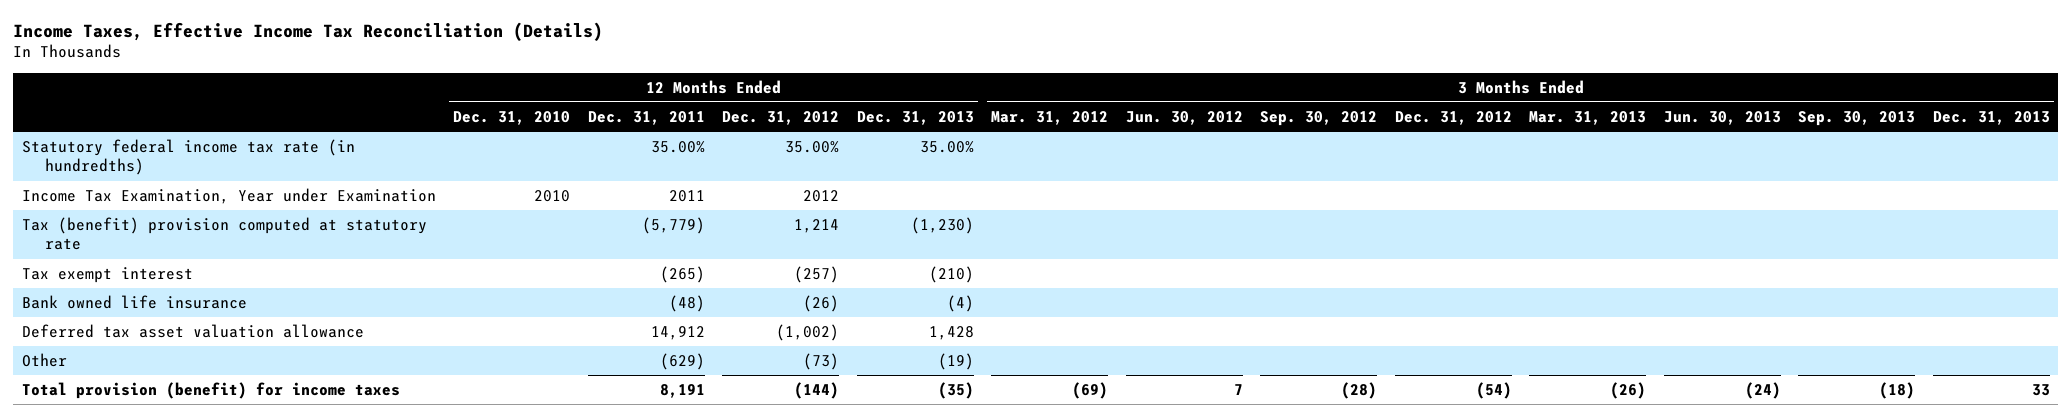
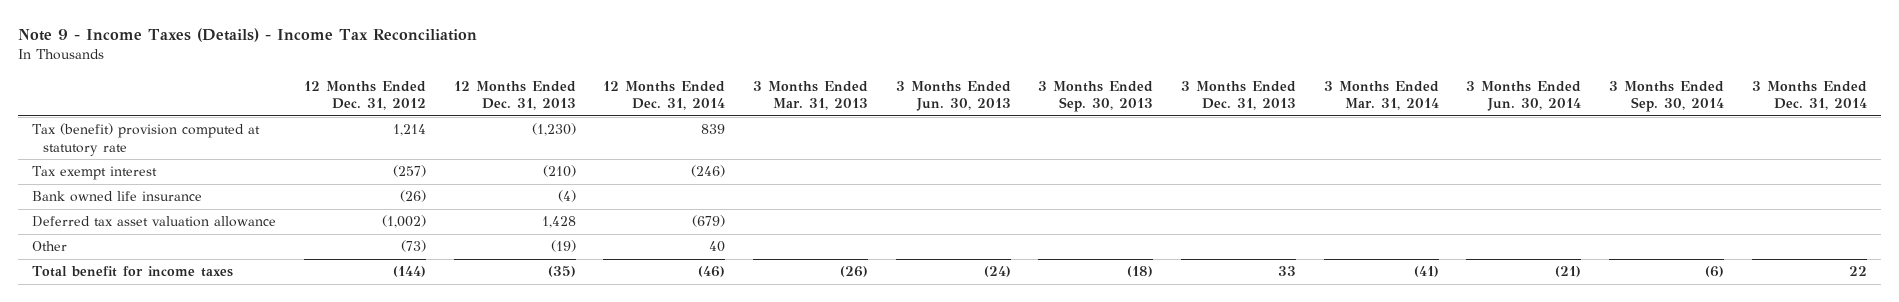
[13,21,604,41] Income Taxes, Effective Income Tax Reconciliation (Details) -> [18,28,478,43] Note 9 - Income Taxes (Details) - Income Tax Reconciliation
[453,110,571,125] Dec. 31, 2010 -> none
[587,110,705,125] Dec. 31, 2011 -> none
[991,110,1109,125] Mar. 31, 2012 -> none
[1125,110,1243,125] Jun. 30, 2012 -> none
[1260,110,1378,126] Sep. 30, 2012 -> none
[1394,110,1512,125] Dec. 31, 2012 -> none
none -> [603,80,726,111] 12 Months Ended Dec. 31, 2014
none -> [1323,80,1439,111] 3 Months Ended Mar. 31, 2014
none -> [1466,80,1582,112] 3 Months Ended Jun. 30, 2014
none -> [1609,80,1725,113] 3 Months Ended Sep. 30, 2014
none -> [1751,80,1867,111] 3 Months Ended Dec. 31, 2014
[21,138,355,176] Statutory federal income tax rate (in hundredths) -> none
[21,187,436,204] Income Tax Examination, Year under Examination -> none
[21,381,400,399] Total provision (benefit) for income taxes -> [32,266,234,278] Total benefit for income taxes

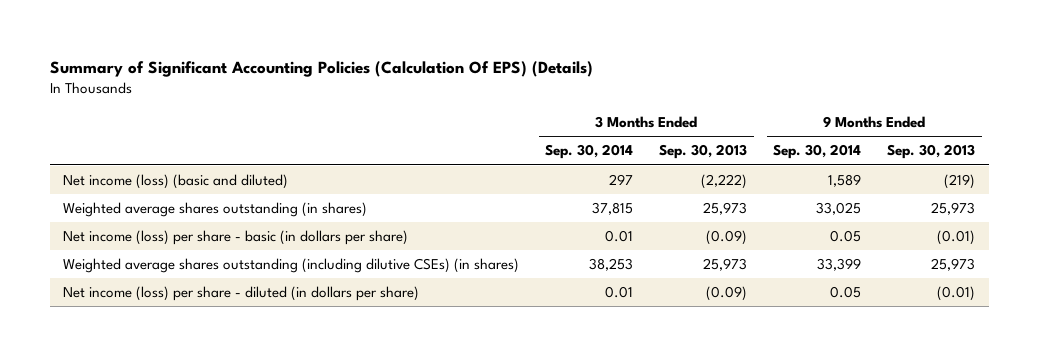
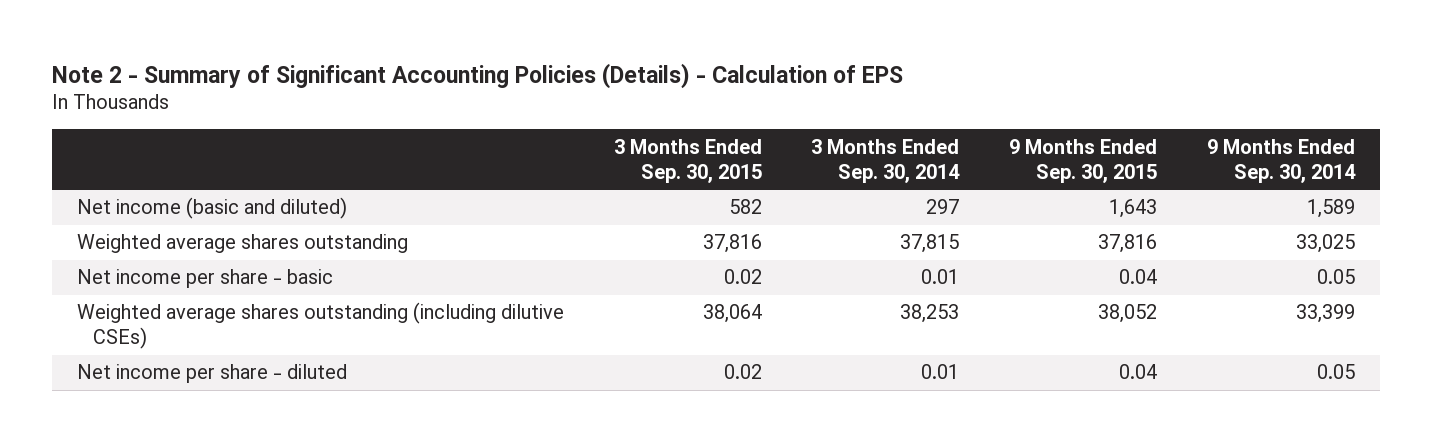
[49,61,593,78] Summary of Significant Accounting Policies (Calculation Of EPS) (Details) -> [51,62,903,89] Note 2 - Summary of Significant Accounting Policies (Details) - Calculation of EPS
[659,144,748,160] Sep. 30, 2013 -> none
[887,144,976,160] Sep. 30, 2013 -> none
none -> [613,138,762,183] 3 Months Ended Sep. 30, 2015
none -> [1009,138,1158,183] 9 Months Ended Sep. 30, 2015
[63,173,289,189] Net income (loss) (basic and diluted) -> [76,197,347,220] Net income (basic and diluted)
[63,201,368,217] Weighted average shares outstanding (in shares) -> [76,234,408,254] Weighted average shares outstanding
[63,229,409,245] Net income (loss) per share - basic (in dollars per share) -> [76,269,333,289] Net income per share - basic
[63,257,520,273] Weighted average shares outstanding (including dilutive CSEs) (in shares) -> [76,302,564,350] Weighted average shares outstanding (including dilutive CSEs)
[63,285,420,301] Net income (loss) per share - diluted (in dollars per share) -> [76,364,347,384] Net income per share - diluted

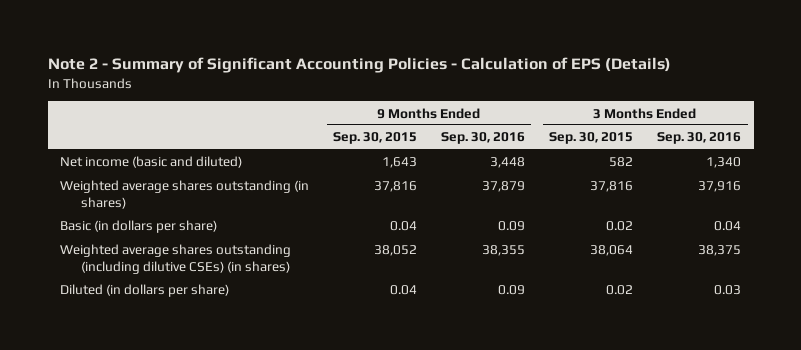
[51,62,903,89] Note 2 - Summary of Significant Accounting Policies (Details) - Calculation of EPS -> [47,56,671,73] Note 2 - Summary of Significant Accounting Policies - Calculation of EPS (Details)
[811,138,961,183] 3 Months Ended Sep. 30, 2014 -> none
[1206,138,1356,183] 9 Months Ended Sep. 30, 2014 -> none
none -> [441,132,526,145] Sep. 30, 2016
none -> [657,132,742,145] Sep. 30, 2016
[76,234,408,254] Weighted average shares outstanding -> [59,180,309,209] Weighted average shares outstanding (in shares)
[76,269,333,289] Net income per share - basic -> [59,220,217,234] Basic (in dollars per share)
[76,302,564,350] Weighted average shares outstanding (including dilutive CSEs) -> [59,244,291,274] Weighted average shares outstanding (including dilutive CSEs) (in shares)
[76,364,347,384] Net income per share - diluted -> [59,284,229,298] Diluted (in dollars per share)

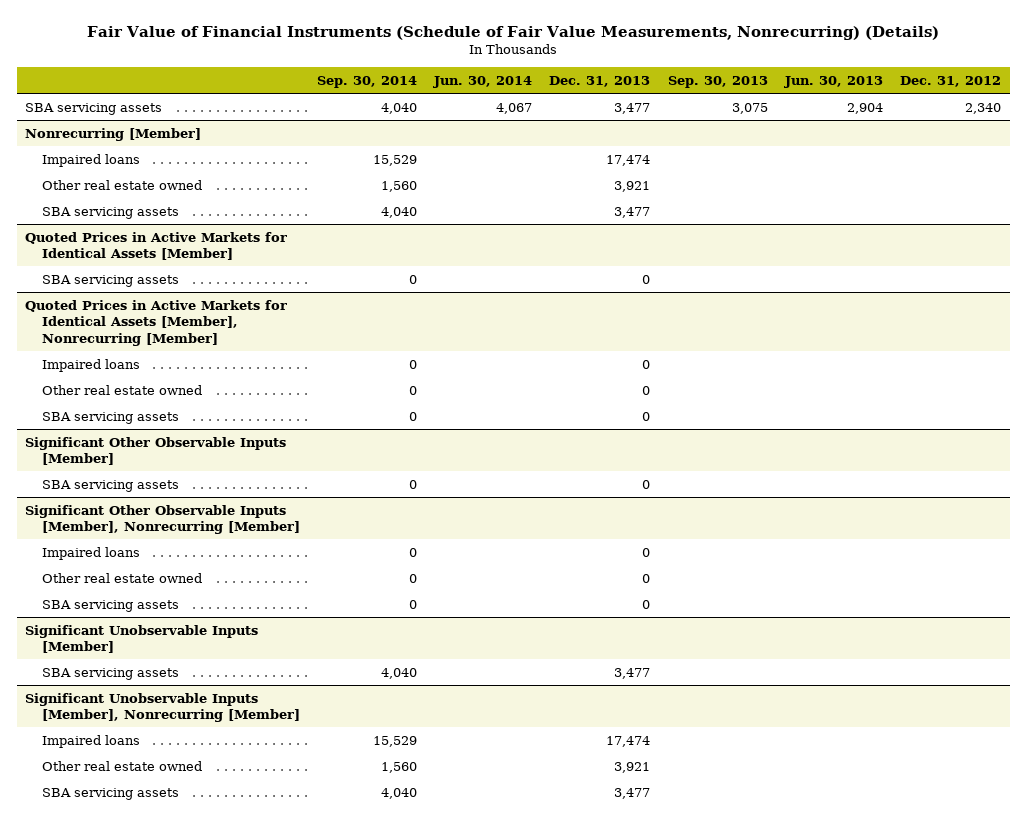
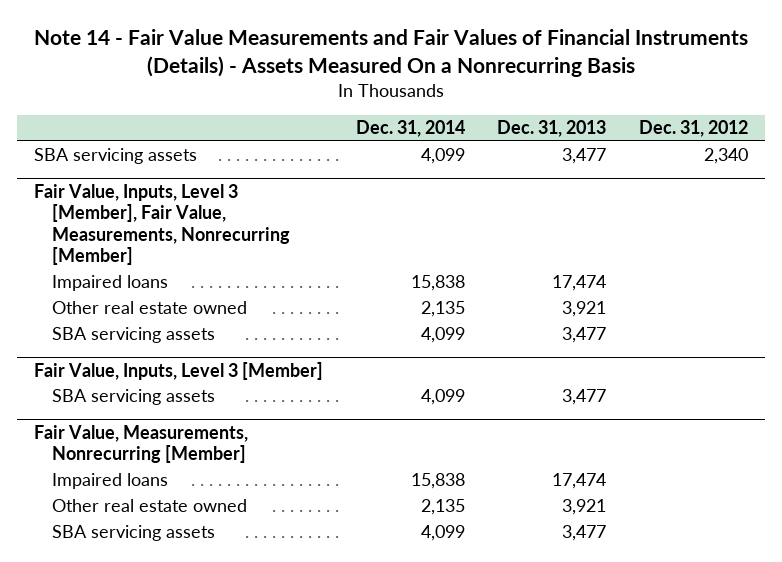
[87,25,940,40] Fair Value of Financial Instruments (Schedule of Fair Value Measurements, Nonrecurring) (Details) -> [33,29,748,77] Note 14 - Fair Value Measurements and Fair Values of Financial Instruments (Details) - Assets Measured On a Nonrecurring Basis
[316,75,417,88] Sep. 30, 2014 -> none
[433,75,533,88] Jun. 30, 2014 -> none
[667,75,768,88] Sep. 30, 2013 -> none
[783,75,883,88] Jun. 30, 2013 -> none
none -> [355,120,465,138] Dec. 31, 2014
[25,127,202,141] Nonrecurring [Member] -> none
none -> [33,184,290,266] Fair Value, Inputs, Level 3 [Member], Fair Value, Measurements, Nonrecurring [Member]
[25,231,288,261] Quoted Prices in Active Markets for Identical Assets [Member] -> none
[41,274,179,287] SBA servicing assets -> none
[25,299,288,347] Quoted Prices in Active Markets for Identical Assets [Member], Nonrecurring [Member] -> none
[41,358,140,372] Impaired loans -> none
[41,384,202,395] Other real estate owned -> none
[41,411,179,424] SBA servicing assets -> none
[25,436,287,466] Significant Other Observable Inputs [Member] -> none
[41,479,179,492] SBA servicing assets -> none
[25,504,300,535] Significant Other Observable Inputs [Member], Nonrecurring [Member] -> none
[41,546,140,560] Impaired loans -> none
[41,572,202,583] Other real estate owned -> none
[41,599,179,612] SBA servicing assets -> none
[25,624,259,654] Significant Unobservable Inputs [Member] -> none
none -> [33,362,323,381] Fair Value, Inputs, Level 3 [Member]
[25,692,300,723] Significant Unobservable Inputs [Member], Nonrecurring [Member] -> none
none -> [33,425,248,464] Fair Value, Measurements, Nonrecurring [Member]

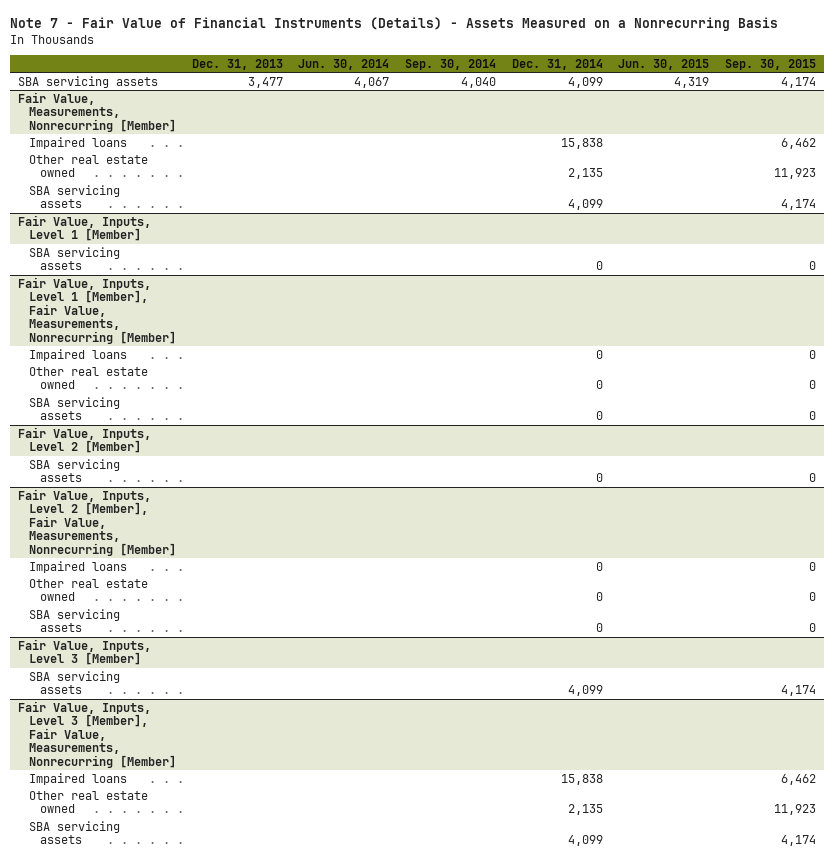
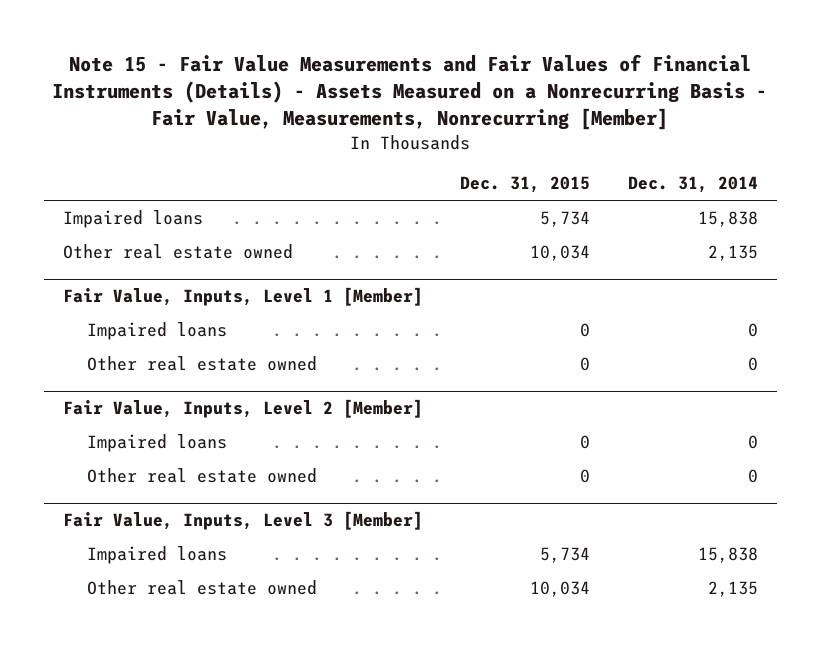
[10,17,779,32] Note 7 - Fair Value of Financial Instruments (Details) - Assets Measured on a Nonrecurring Basis -> [52,54,768,131] Note 15 - Fair Value Measurements and Fair Values of Financial Instruments (Details) - Assets Measured on a Nonrecurring Basis - Fair Value, Measurements, Nonrecurring [Member]
[191,58,283,70] Dec. 31, 2013 -> none
[298,58,390,70] Jun. 30, 2014 -> none
[404,58,496,70] Sep. 30, 2014 -> none
[618,58,710,70] Jun. 30, 2015 -> none
[724,58,816,70] Sep. 30, 2015 -> none
none -> [460,176,591,194] Dec. 31, 2015
[18,75,159,88] SBA servicing assets -> none
[18,91,176,132] Fair Value, Measurements, Nonrecurring [Member] -> none
[28,184,120,209] SBA servicing assets -> none
[28,246,120,271] SBA servicing assets -> none
[18,276,176,344] Fair Value, Inputs, Level 1 [Member], Fair Value, Measurements, Nonrecurring [Member] -> none
[28,396,120,421] SBA servicing assets -> none
[28,458,120,483] SBA servicing assets -> none
[18,488,176,556] Fair Value, Inputs, Level 2 [Member], Fair Value, Measurements, Nonrecurring [Member] -> none
[28,608,120,633] SBA servicing assets -> none
[28,670,120,695] SBA servicing assets -> none
[18,700,176,768] Fair Value, Inputs, Level 3 [Member], Fair Value, Measurements, Nonrecurring [Member] -> none
[28,820,120,845] SBA servicing assets -> none

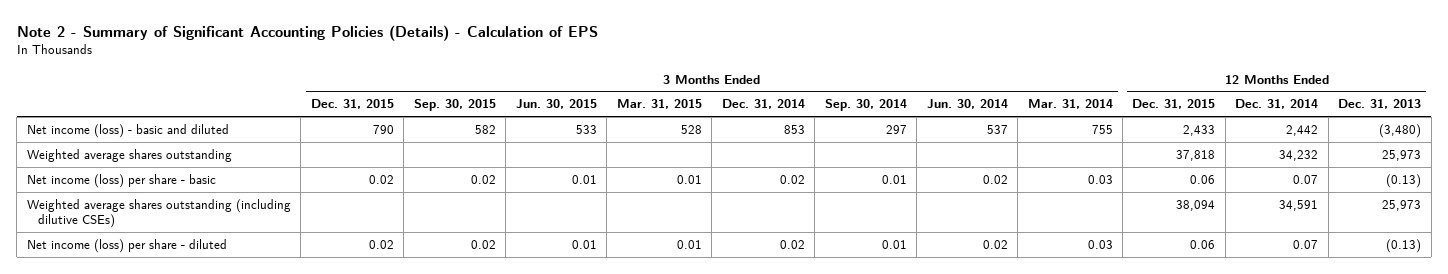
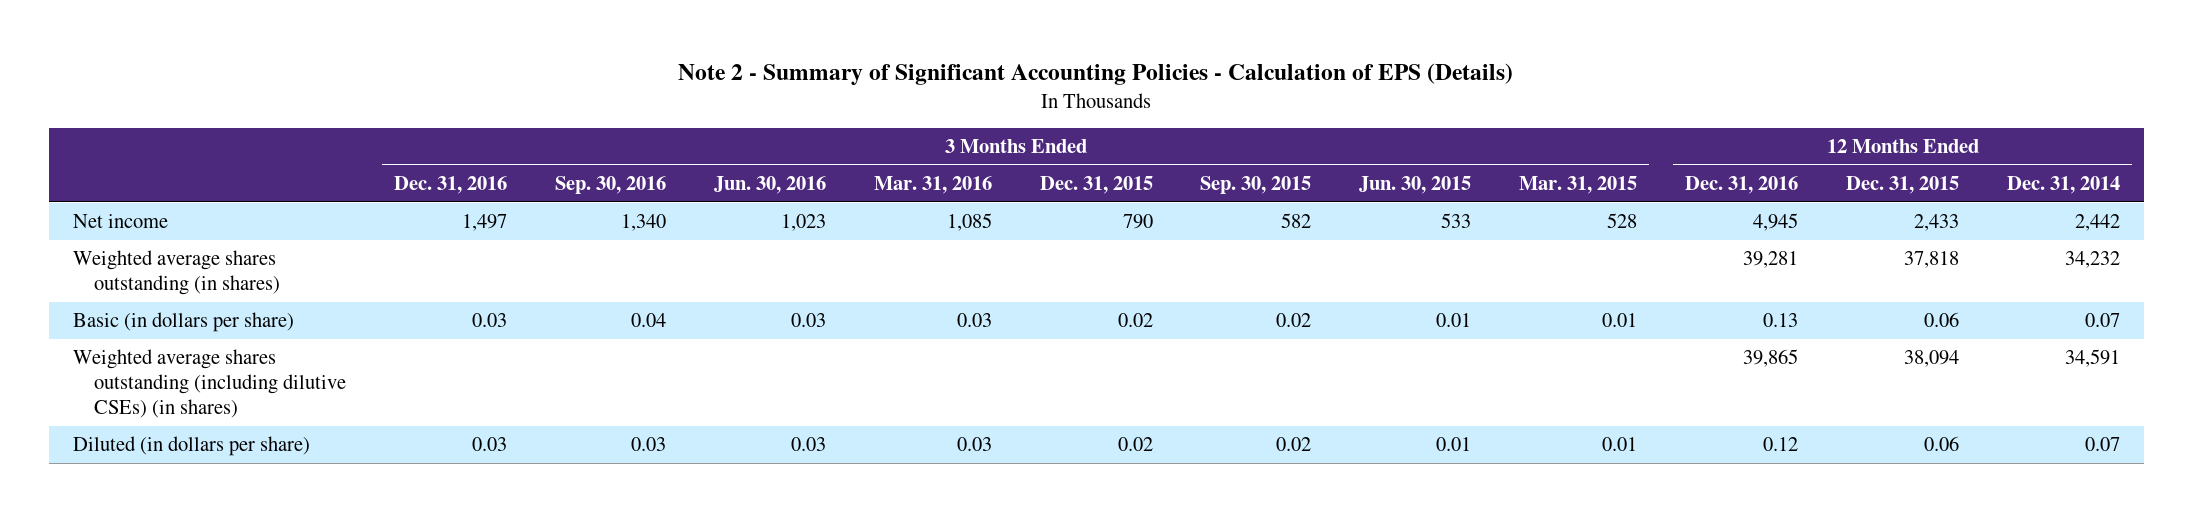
[16,24,598,41] Note 2 - Summary of Significant Accounting Policies (Details) - Calculation of EPS -> [678,63,1514,86] Note 2 - Summary of Significant Accounting Policies - Calculation of EPS (Details)
[721,99,805,110] Dec. 31, 2014 -> none
[824,99,907,112] Sep. 30, 2014 -> none
[926,99,1008,110] Jun. 30, 2014 -> none
[1027,99,1113,110] Mar. 31, 2014 -> none
[1338,99,1422,110] Dec. 31, 2013 -> none
none -> [393,176,507,195] Dec. 31, 2016
none -> [554,176,666,195] Sep. 30, 2016
none -> [713,176,826,195] Jun. 30, 2016
none -> [873,176,992,195] Mar. 31, 2016
none -> [1685,176,1799,195] Dec. 31, 2016
[26,123,229,138] Net income (loss) - basic and diluted -> [72,214,168,229] Net income
[26,148,232,162] Weighted average shares outstanding -> [72,250,280,296] Weighted average shares outstanding (in shares)
[26,173,216,188] Net income (loss) per share - basic -> [72,312,294,333] Basic (in dollars per share)
[26,198,291,229] Weighted average shares outstanding (including dilutive CSEs) -> [72,349,346,419] Weighted average shares outstanding (including dilutive CSEs) (in shares)
[26,238,227,253] Net income (loss) per share - diluted -> [72,436,310,457] Diluted (in dollars per share)

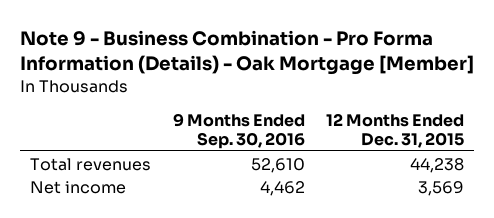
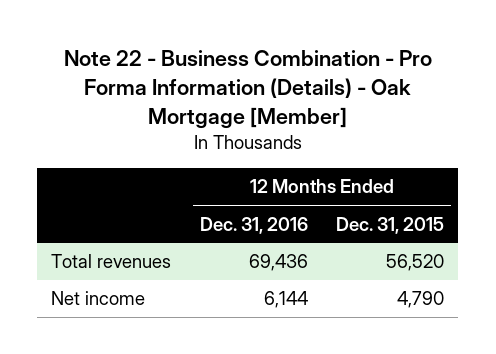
[19,30,474,76] Note 9 - Business Combination - Pro Forma Information (Details) - Oak Mortgage [Member] -> [63,50,432,129] Note 22 - Business Combination - Pro Forma Information (Details) - Oak Mortgage [Member]
[172,113,305,150] 9 Months Ended Sep. 30, 2016 -> none
none -> [199,216,308,234] Dec. 31, 2016
[409,157,464,173] 44,238 -> [386,254,445,272] 56,520
[417,180,464,196] 3,569 -> [397,291,445,309] 4,790

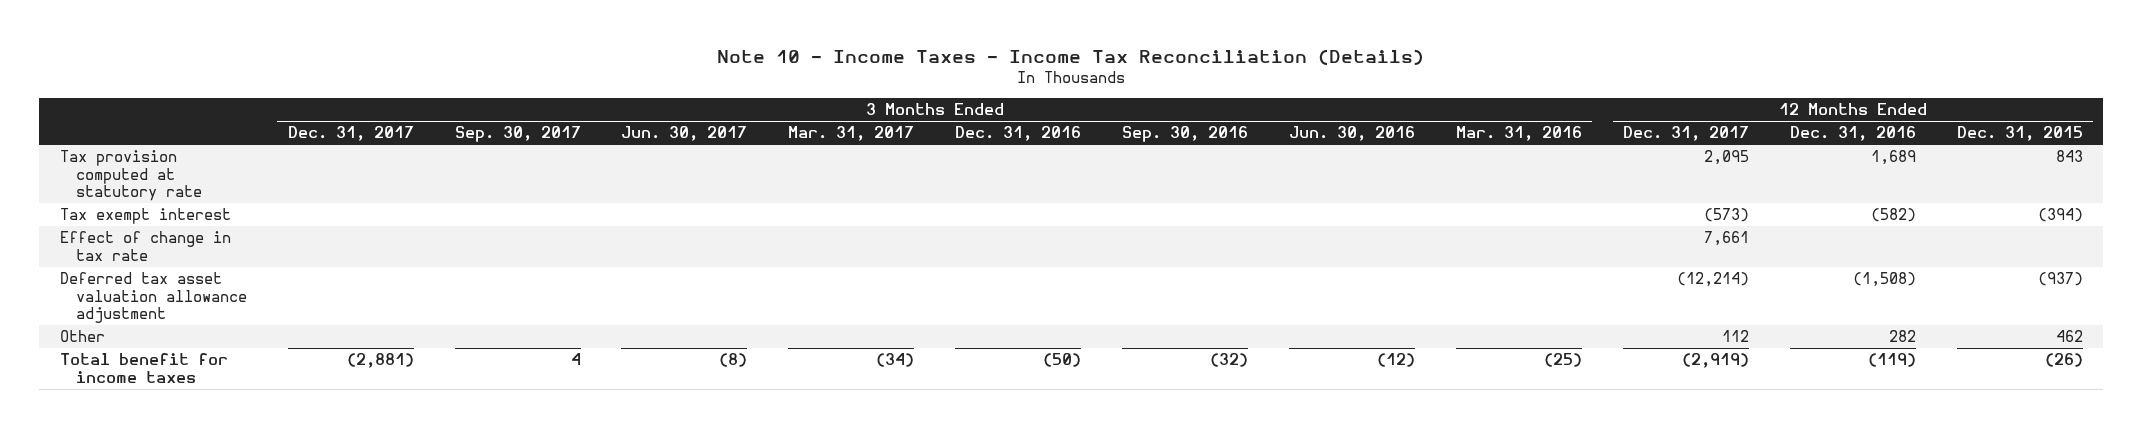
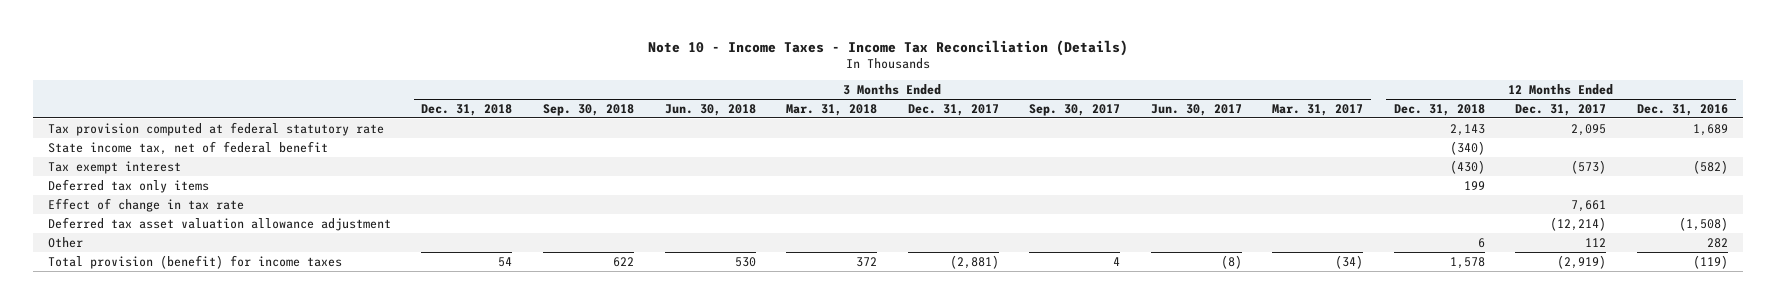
[955,126,1082,142] Dec. 31, 2016 -> none
[1122,126,1249,143] Sep. 30, 2016 -> none
[1289,126,1416,142] Jun. 30, 2016 -> none
[1455,126,1582,142] Mar. 31, 2016 -> none
[1956,126,2083,142] Dec. 31, 2015 -> none
none -> [421,103,513,116] Dec. 31, 2018
none -> [543,103,635,116] Sep. 30, 2018
none -> [664,103,756,116] Jun. 30, 2018
none -> [786,103,878,116] Mar. 31, 2018
none -> [1393,103,1485,116] Dec. 31, 2018
[59,150,202,202] Tax provision computed at statutory rate -> [47,121,384,136] Tax provision computed at federal statutory rate
none -> [47,140,328,155] State income tax, net of federal benefit
none -> [47,178,209,193] Deferred tax only items
[59,353,228,383] Total benefit for income taxes -> [47,254,342,269] Total provision (benefit) for income taxes

